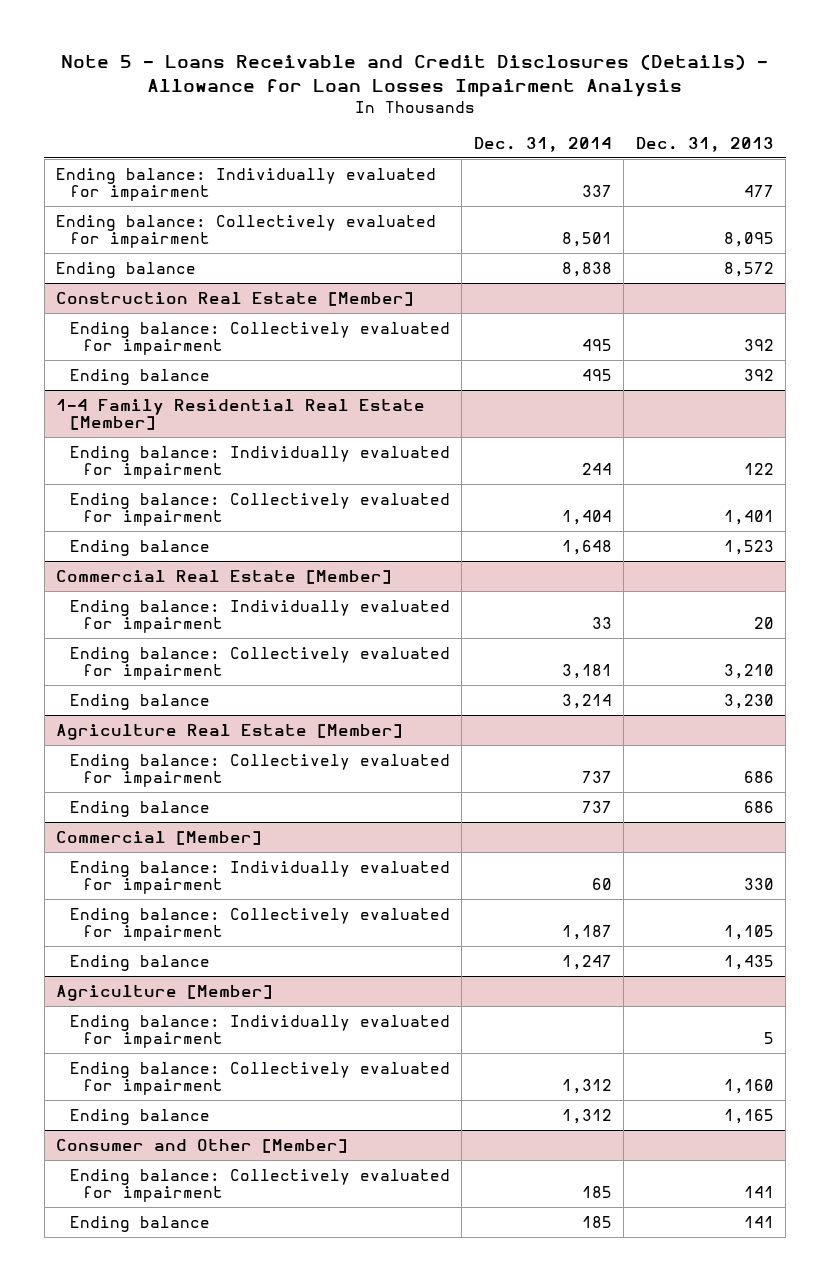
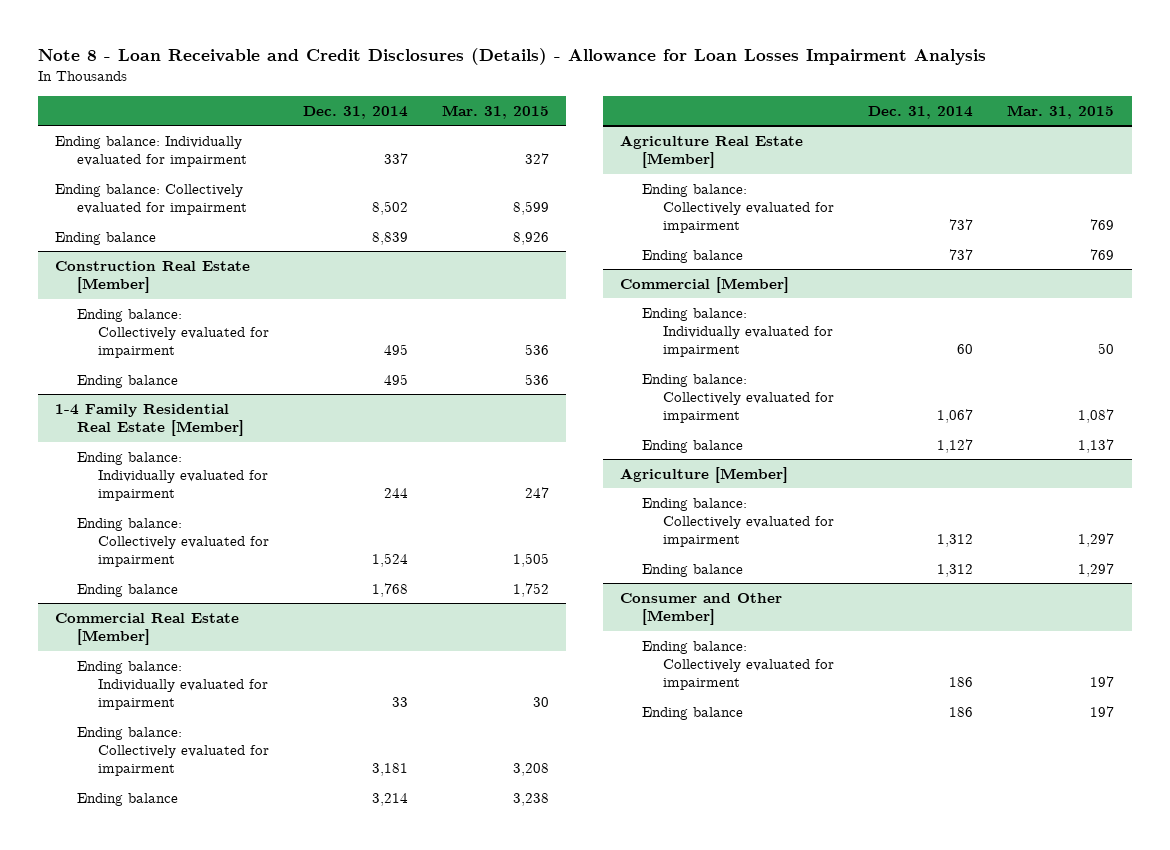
[61,54,769,97] Note 5 - Loans Receivable and Credit Disclosures (Details) - Allowance for Loan Losses Impairment Analysis -> [38,48,987,66] Note 8 - Loan Receivable and Credit Disclosures (Details) - Allowance for Loan Losses Impairment Analysis
[635,136,774,152] Dec. 31, 2013 -> none
none -> [442,104,550,119] Mar. 31, 2015
[561,232,612,248] 8,501 -> [372,201,409,216] 8,502
[561,261,612,277] 8,838 -> [372,231,409,245] 8,839
[561,510,612,526] 1,404 -> [372,553,409,568] 1,524
[561,539,612,555] 1,648 -> [372,582,409,597] 1,768
[561,925,612,941] 1,187 -> [937,409,974,424] 1,067
[561,954,612,970] 1,247 -> [937,438,974,453] 1,127
[69,1014,450,1049] Ending balance: Individually evaluated for impairment -> none
[581,1186,612,1199] 185 -> [949,677,974,688] 186
[581,1215,612,1228] 185 -> [949,706,974,717] 186

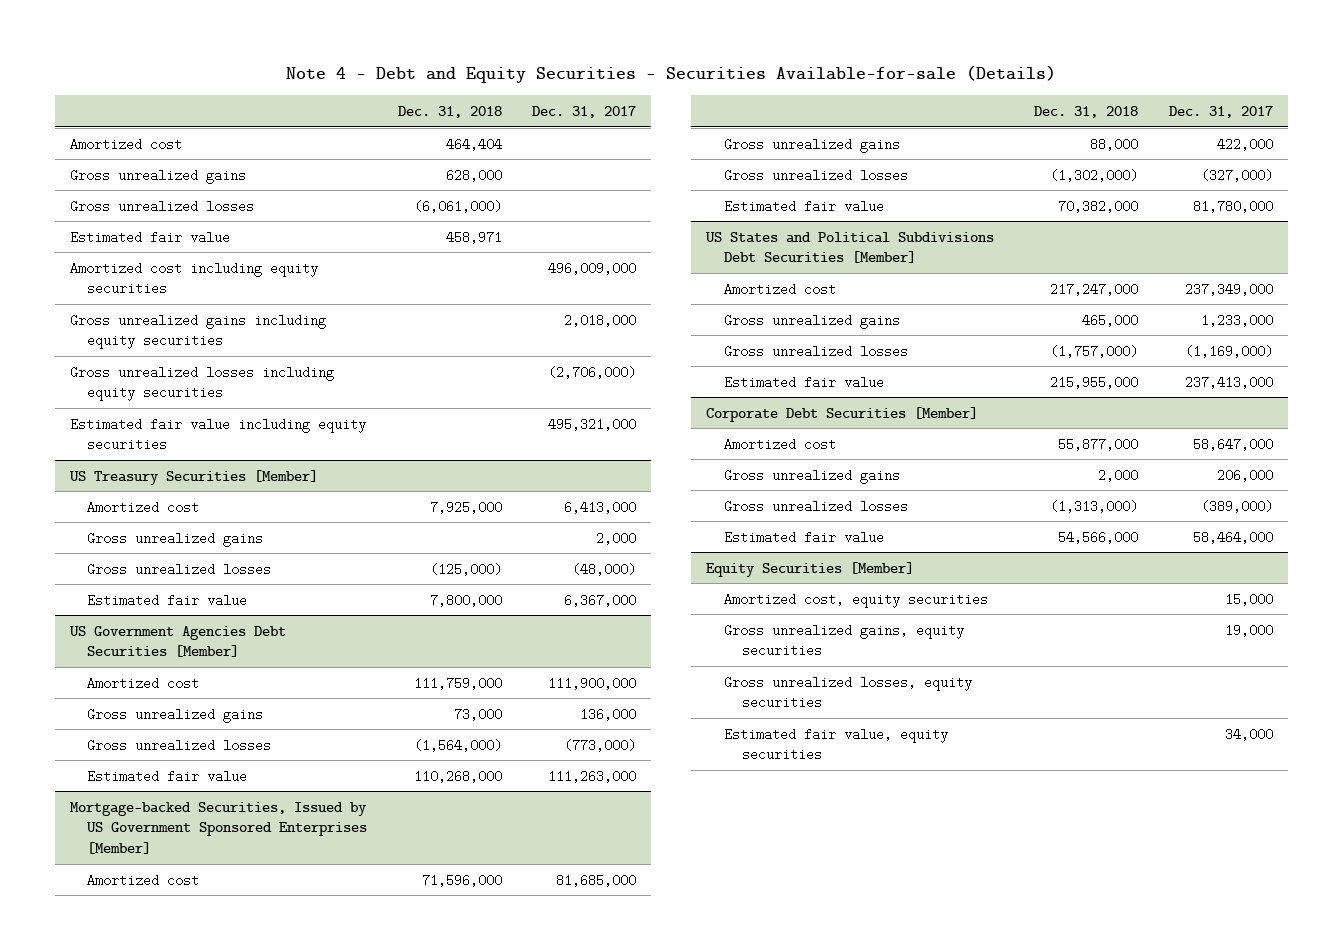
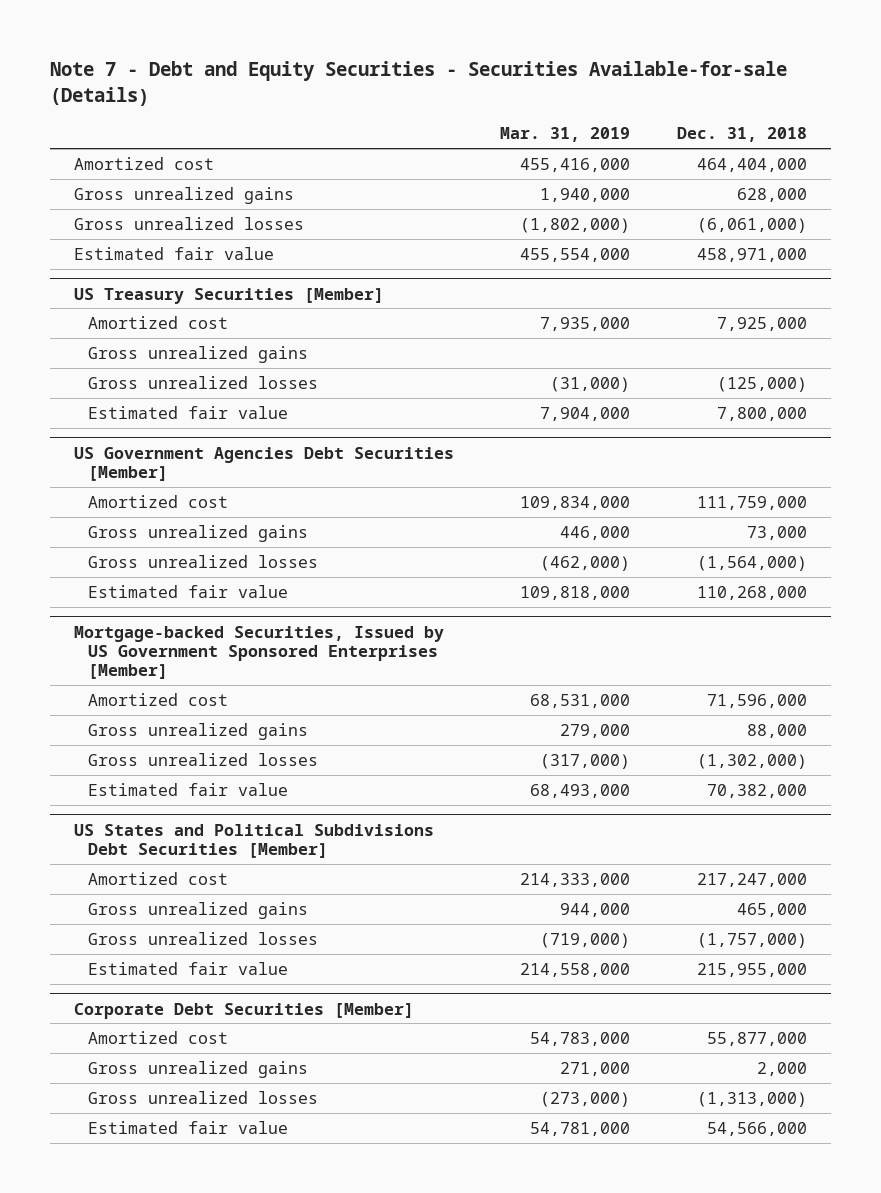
[286,65,1057,84] Note 4 - Debt and Equity Securities - Securities Available-for-sale (Details) -> [50,60,788,106] Note 7 - Debt and Equity Securities - Securities Available-for-sale (Details)
[532,105,637,118] Dec. 31, 2017 -> none
none -> [500,127,631,143] Mar. 31, 2019
[445,137,502,151] 464,404 -> [697,157,808,172] 464,404,000
[69,261,318,296] Amortized cost including equity securities -> none
[69,313,326,350] Gross unrealized gains including equity securities -> none
[69,365,334,402] Gross unrealized losses including equity securities -> none
[69,417,366,452] Estimated fair value including equity securities -> none
[445,230,502,244] 458,971 -> [697,247,808,262] 458,971,000
[706,561,915,577] Equity Securities [Member] -> none
[724,592,989,608] Amortized cost, equity securities -> none
[724,623,965,658] Gross unrealized gains, equity securities -> none
[724,675,973,710] Gross unrealized losses, equity securities -> none
[724,727,949,762] Estimated fair value, equity securities -> none

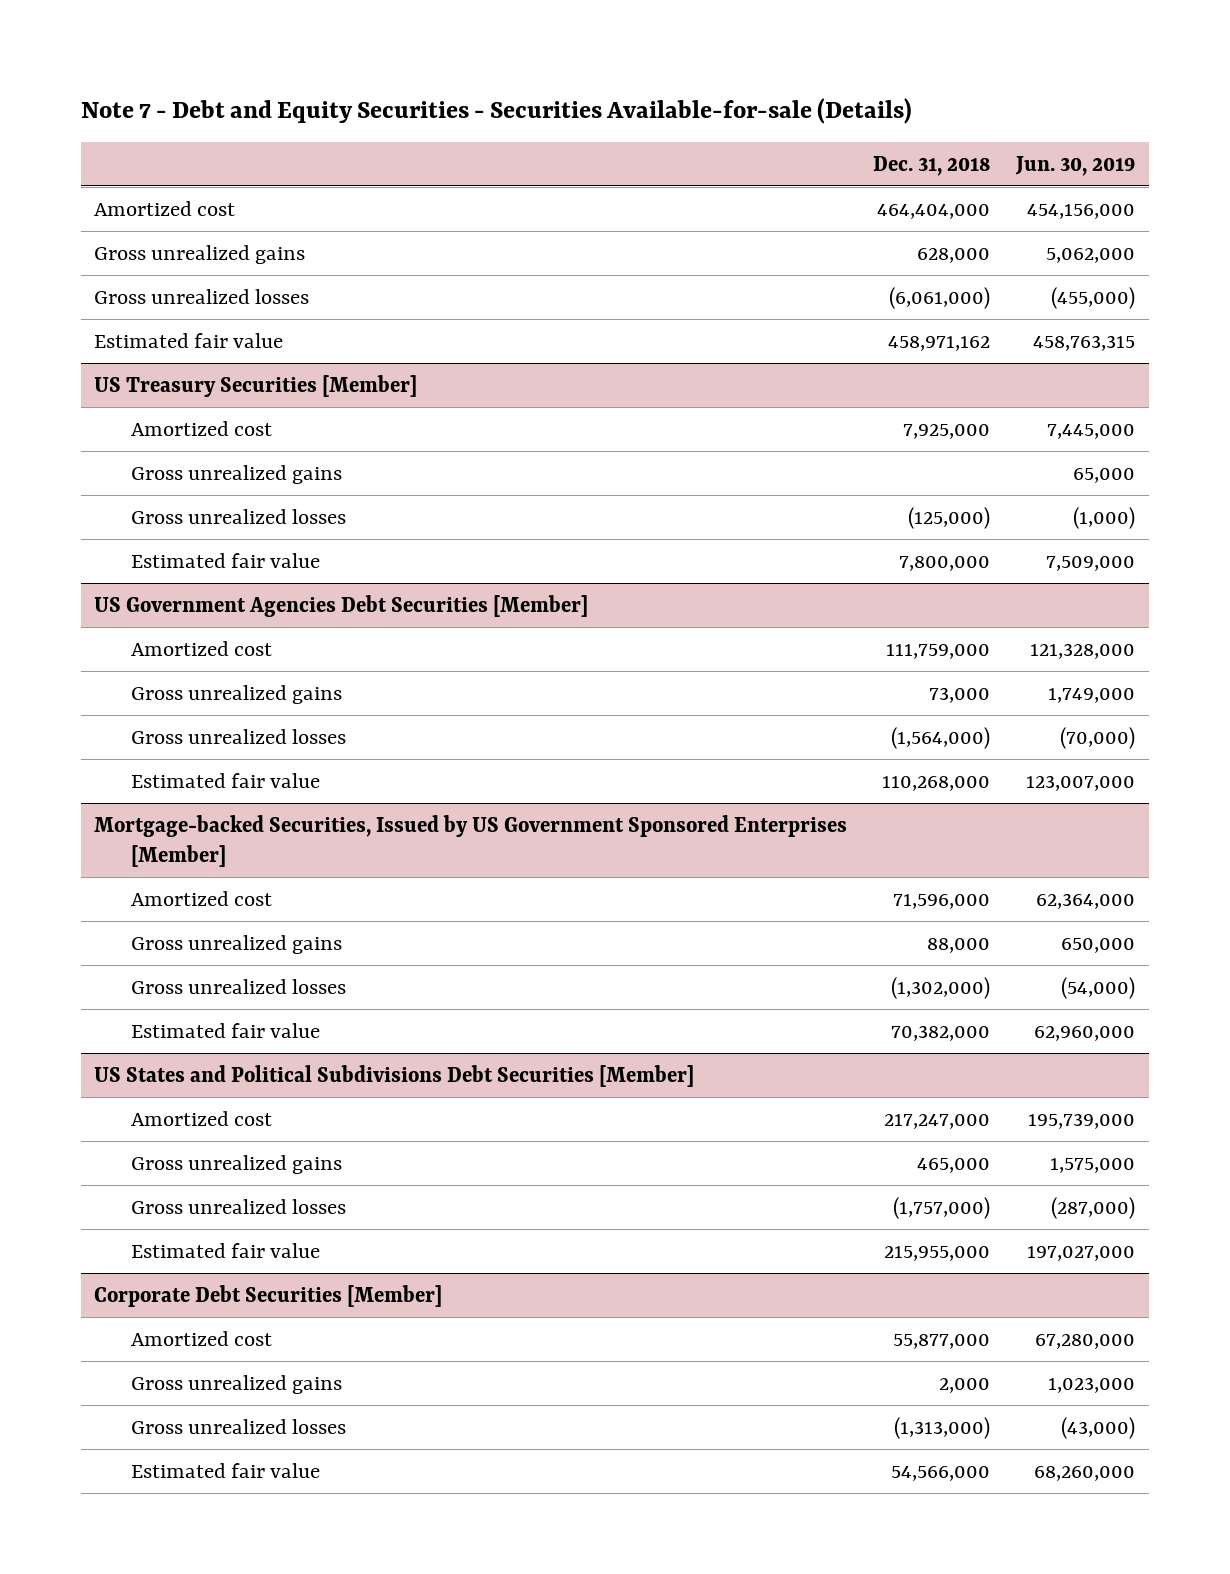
[500,127,631,143] Mar. 31, 2019 -> none
none -> [1015,155,1136,176] Jun. 30, 2019
[697,247,808,262] 458,971,000 -> [888,335,991,351] 458,971,162

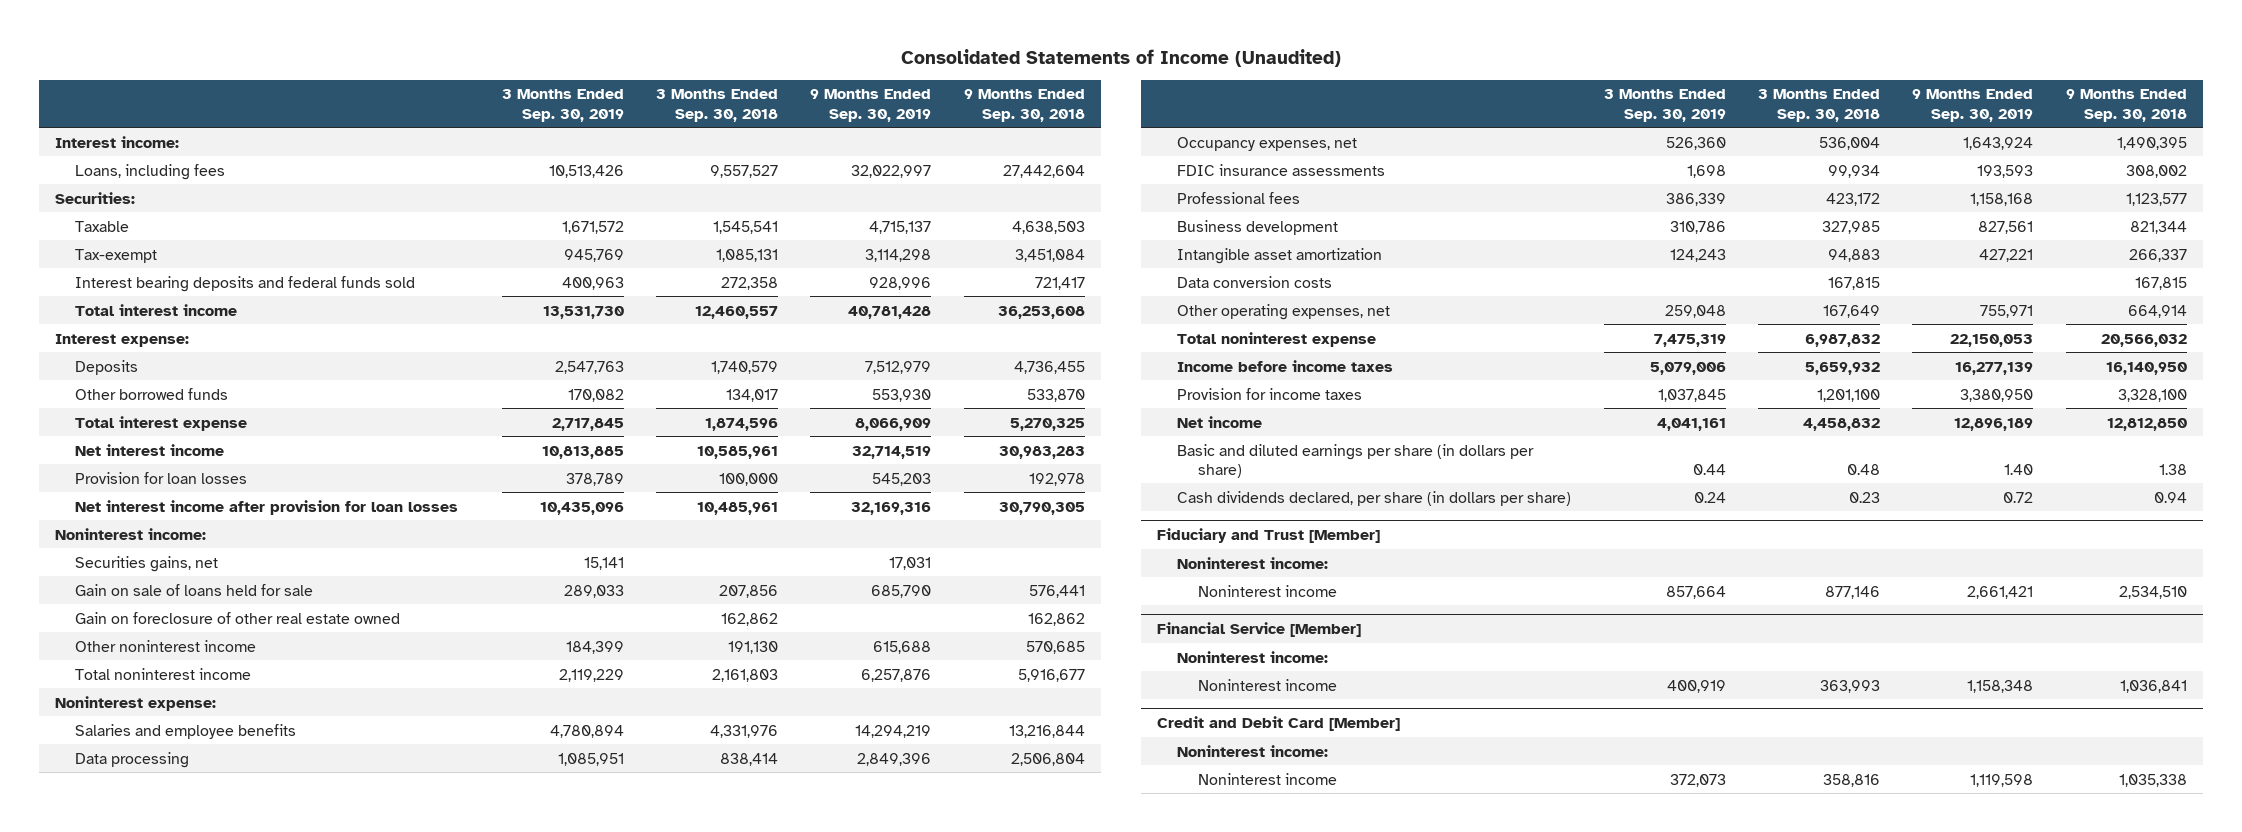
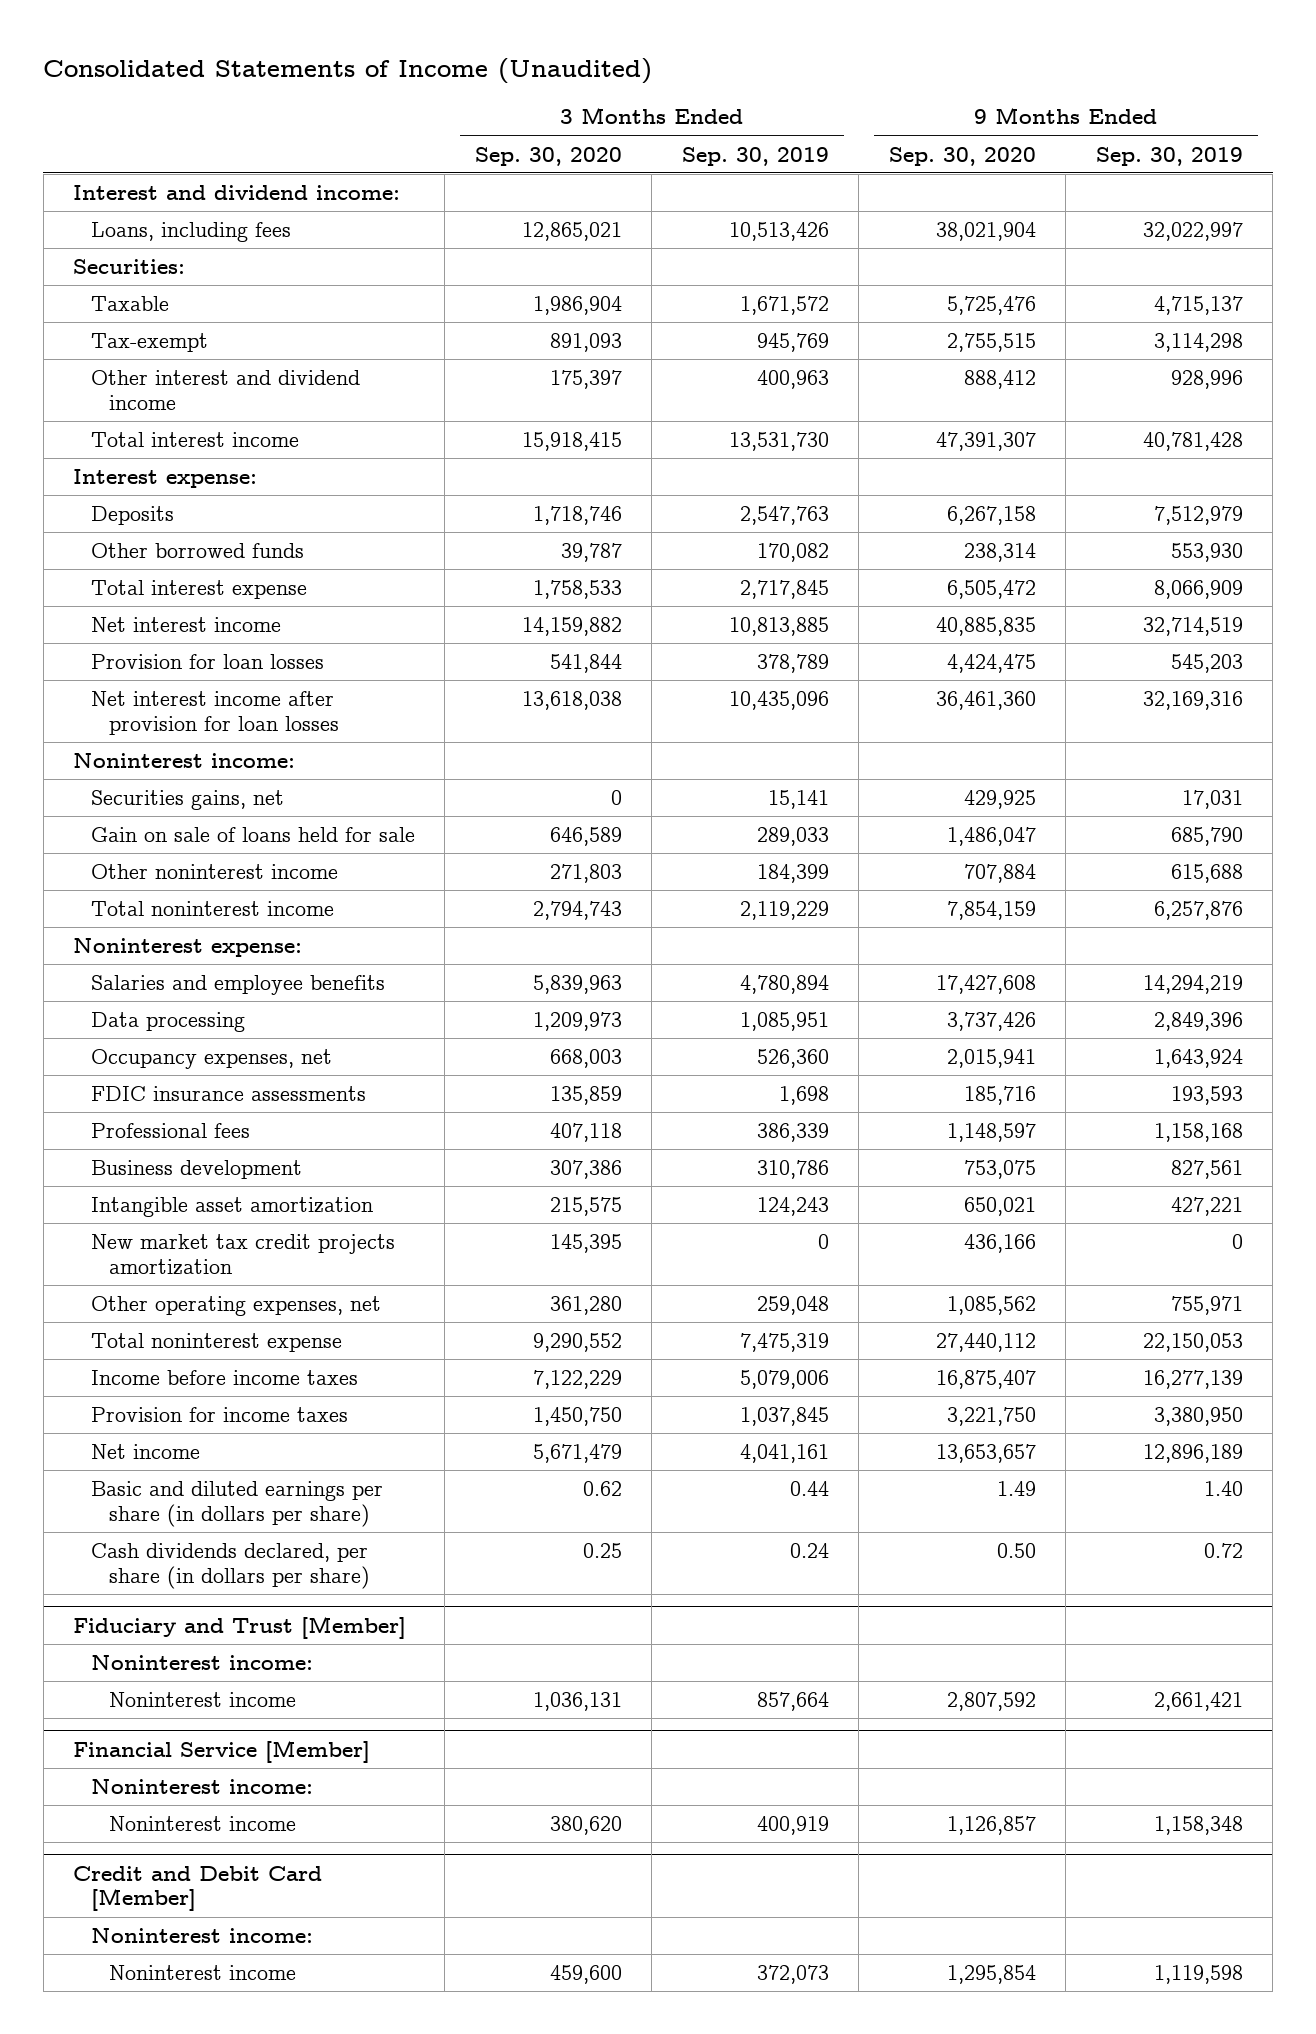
[655,89,778,122] 3 Months Ended Sep. 30, 2018 -> none
[963,89,1085,122] 9 Months Ended Sep. 30, 2018 -> none
none -> [474,146,622,166] Sep. 30, 2020
none -> [888,146,1036,166] Sep. 30, 2020
[54,135,179,148] Interest income: -> [73,185,401,201] Interest and dividend income:
[75,275,416,292] Interest bearing deposits and federal funds sold -> [90,370,360,411] Other interest and dividend income
[75,611,401,624] Gain on foreclosure of other real estate owned -> none
[1177,275,1333,288] Data conversion costs -> none
none -> [90,1234,395,1276] New market tax credit projects amortization

